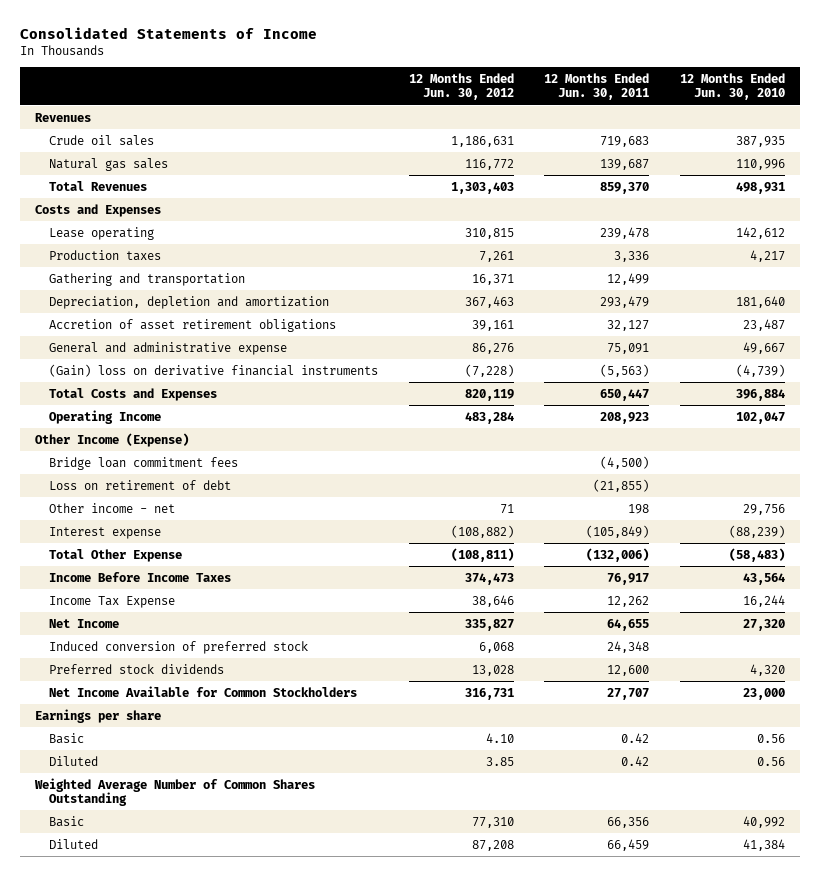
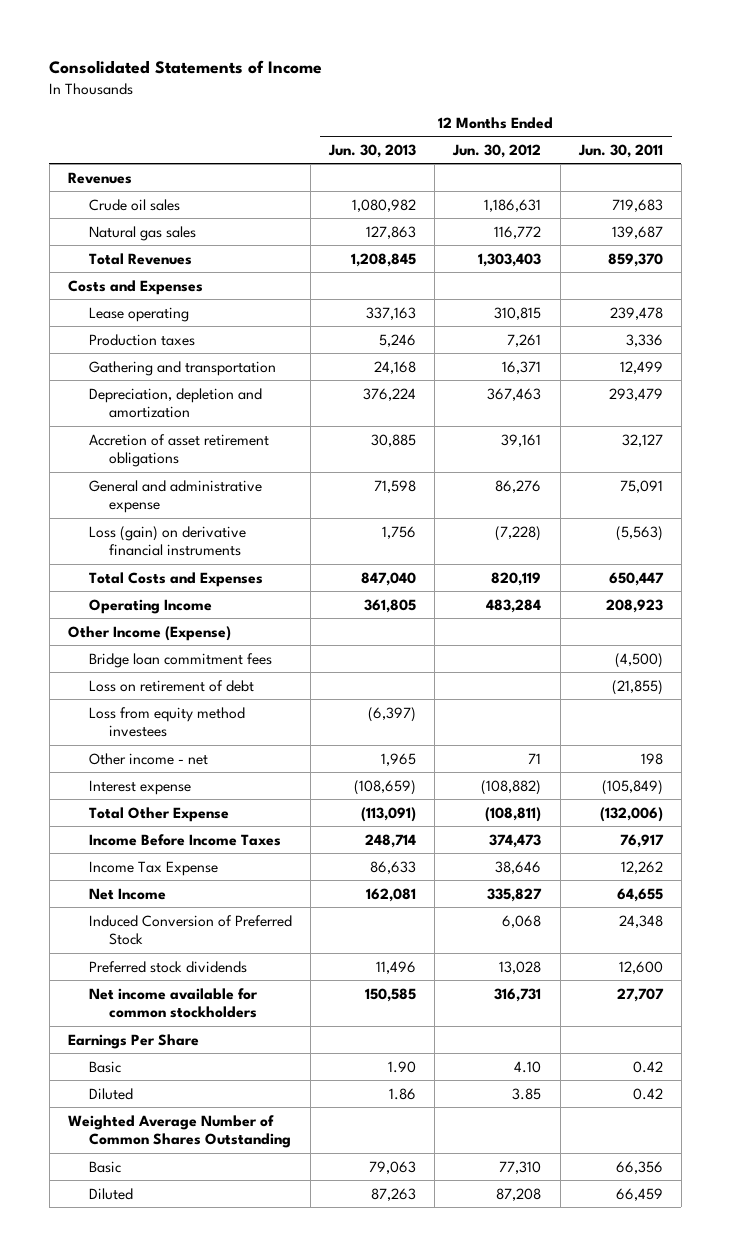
[680,73,786,101] 12 Months Ended Jun. 30, 2010 -> none
none -> [328,143,417,158] Jun. 30, 2013
[49,363,379,377] (Gain) loss on derivative financial instruments -> [88,525,246,557] Loss (gain) on derivative financial instruments
none -> [88,706,245,738] Loss from equity method investees
[49,640,309,654] Induced conversion of preferred stock -> [88,914,292,946] Induced Conversion of Preferred Stock
[49,685,358,697] Net Income Available for Common Stockholders -> [88,987,258,1019] Net income available for common stockholders
[35,708,162,723] Earnings per share -> [68,1033,200,1049] Earnings Per Share

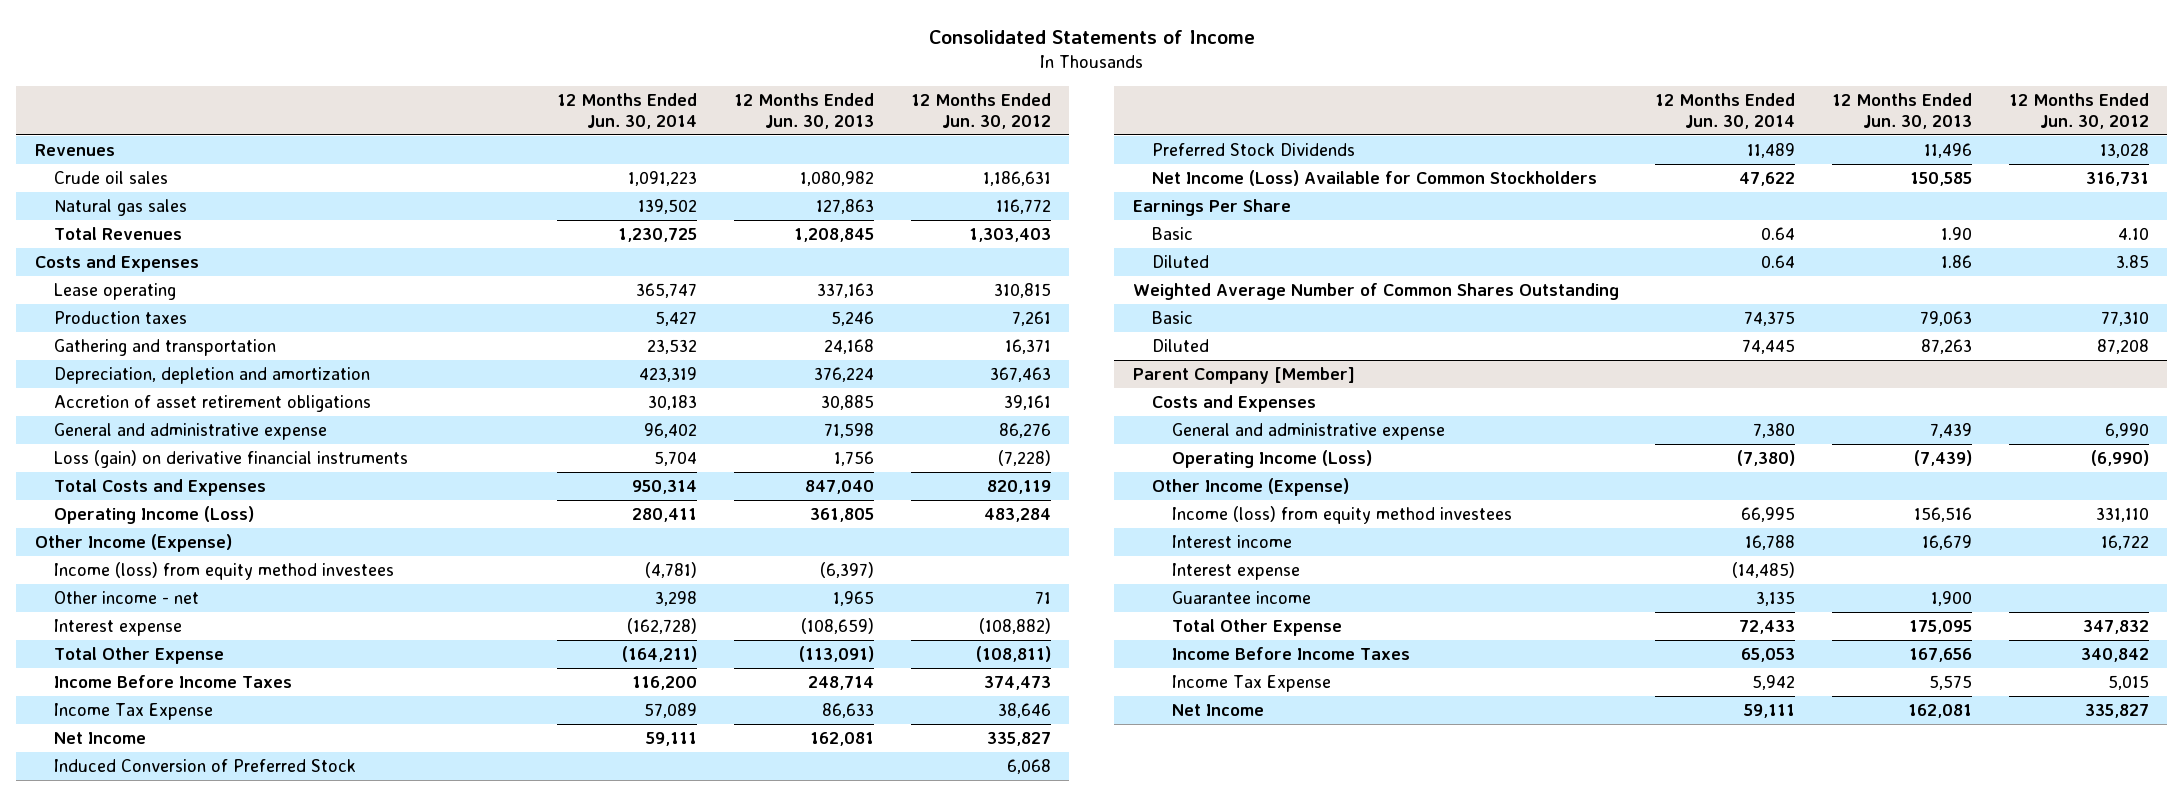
[577,143,663,158] Jun. 30, 2011 -> none
none -> [557,92,698,129] 12 Months Ended Jun. 30, 2014
[88,598,212,614] Operating Income -> [54,505,255,524] Operating Income (Loss)
[88,652,272,668] Bridge loan commitment fees -> none
[88,679,254,692] Loss on retirement of debt -> none
[88,706,245,738] Loss from equity method investees -> [54,561,395,580] Income (loss) from equity method investees
[88,960,247,973] Preferred stock dividends -> [1152,142,1356,156] Preferred Stock Dividends
[88,987,258,1019] Net income available for common stockholders -> [1152,169,1598,186] Net Income (Loss) Available for Common Stockholders
none -> [1132,366,1355,384] Parent Company [Member]
none -> [1152,394,1317,412] Costs and Expenses
none -> [1172,422,1446,440] General and administrative expense
none -> [1172,449,1373,468] Operating Income (Loss)
none -> [1152,477,1350,496] Other Income (Expense)
none -> [1172,505,1513,524] Income (loss) from equity method investees
none -> [1172,534,1293,548] Interest income
none -> [1172,562,1301,580] Interest expense
none -> [1172,590,1312,604] Guarantee income
none -> [1172,618,1343,636] Total Other Expense
none -> [1172,646,1411,660] Income Before Income Taxes
none -> [1172,674,1332,692] Income Tax Expense
none -> [1172,703,1265,716] Net Income

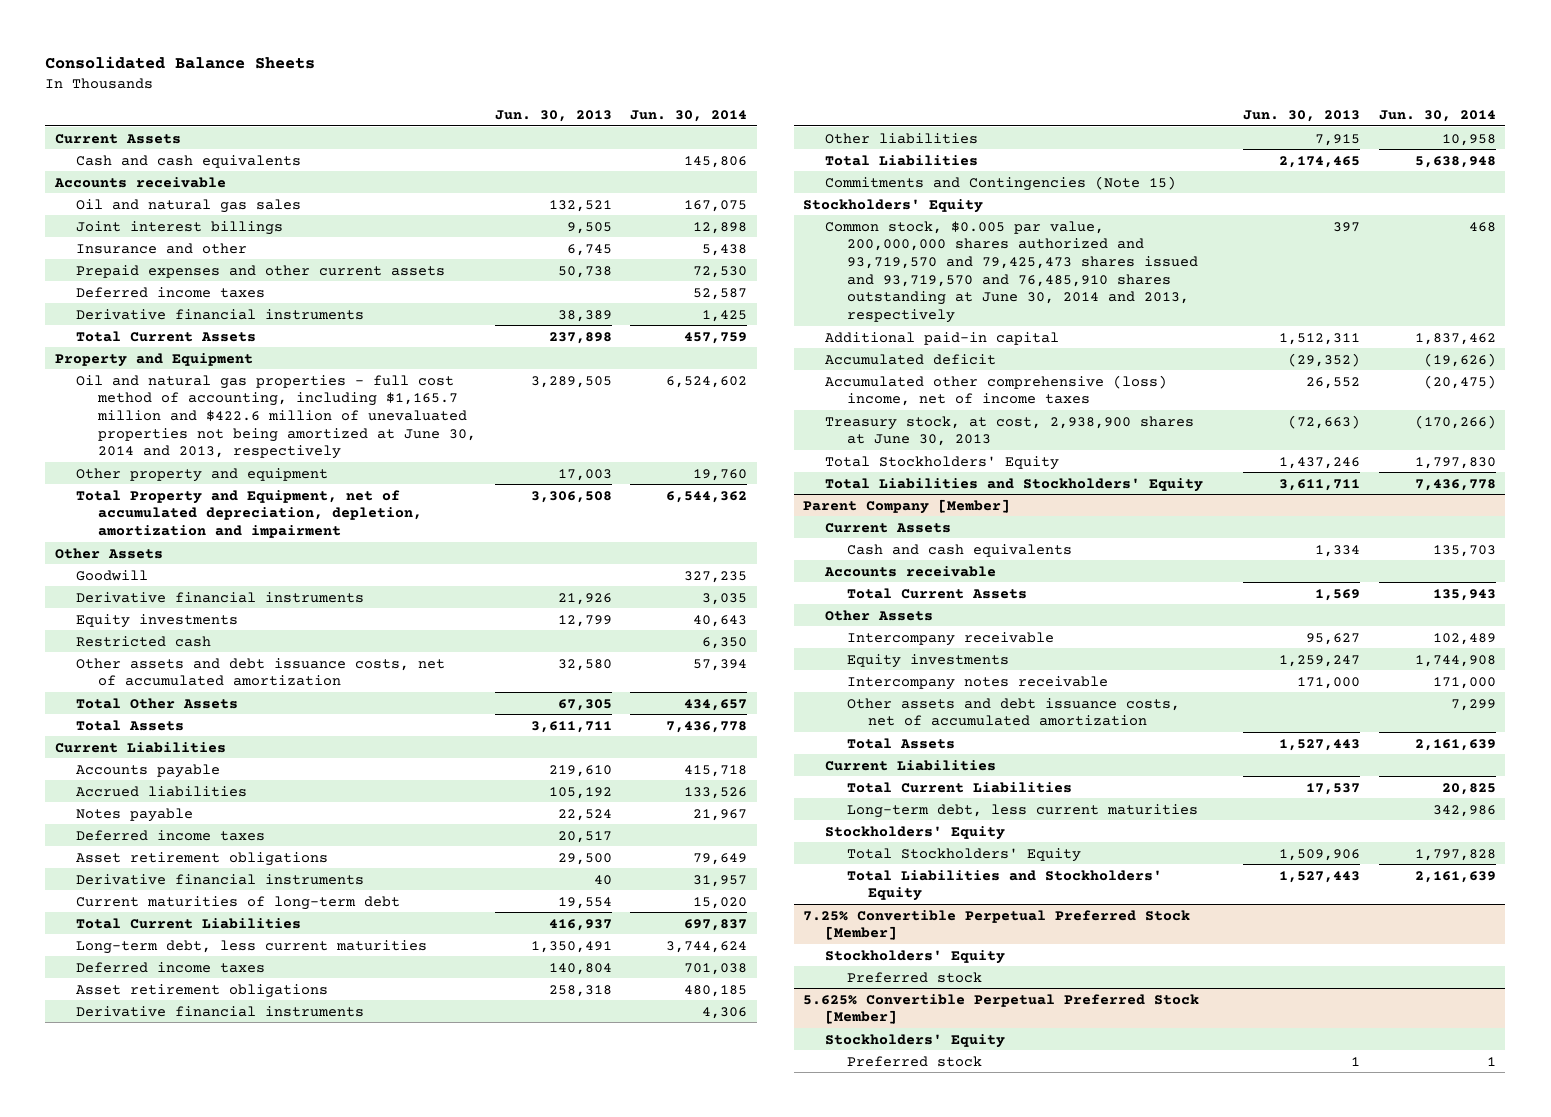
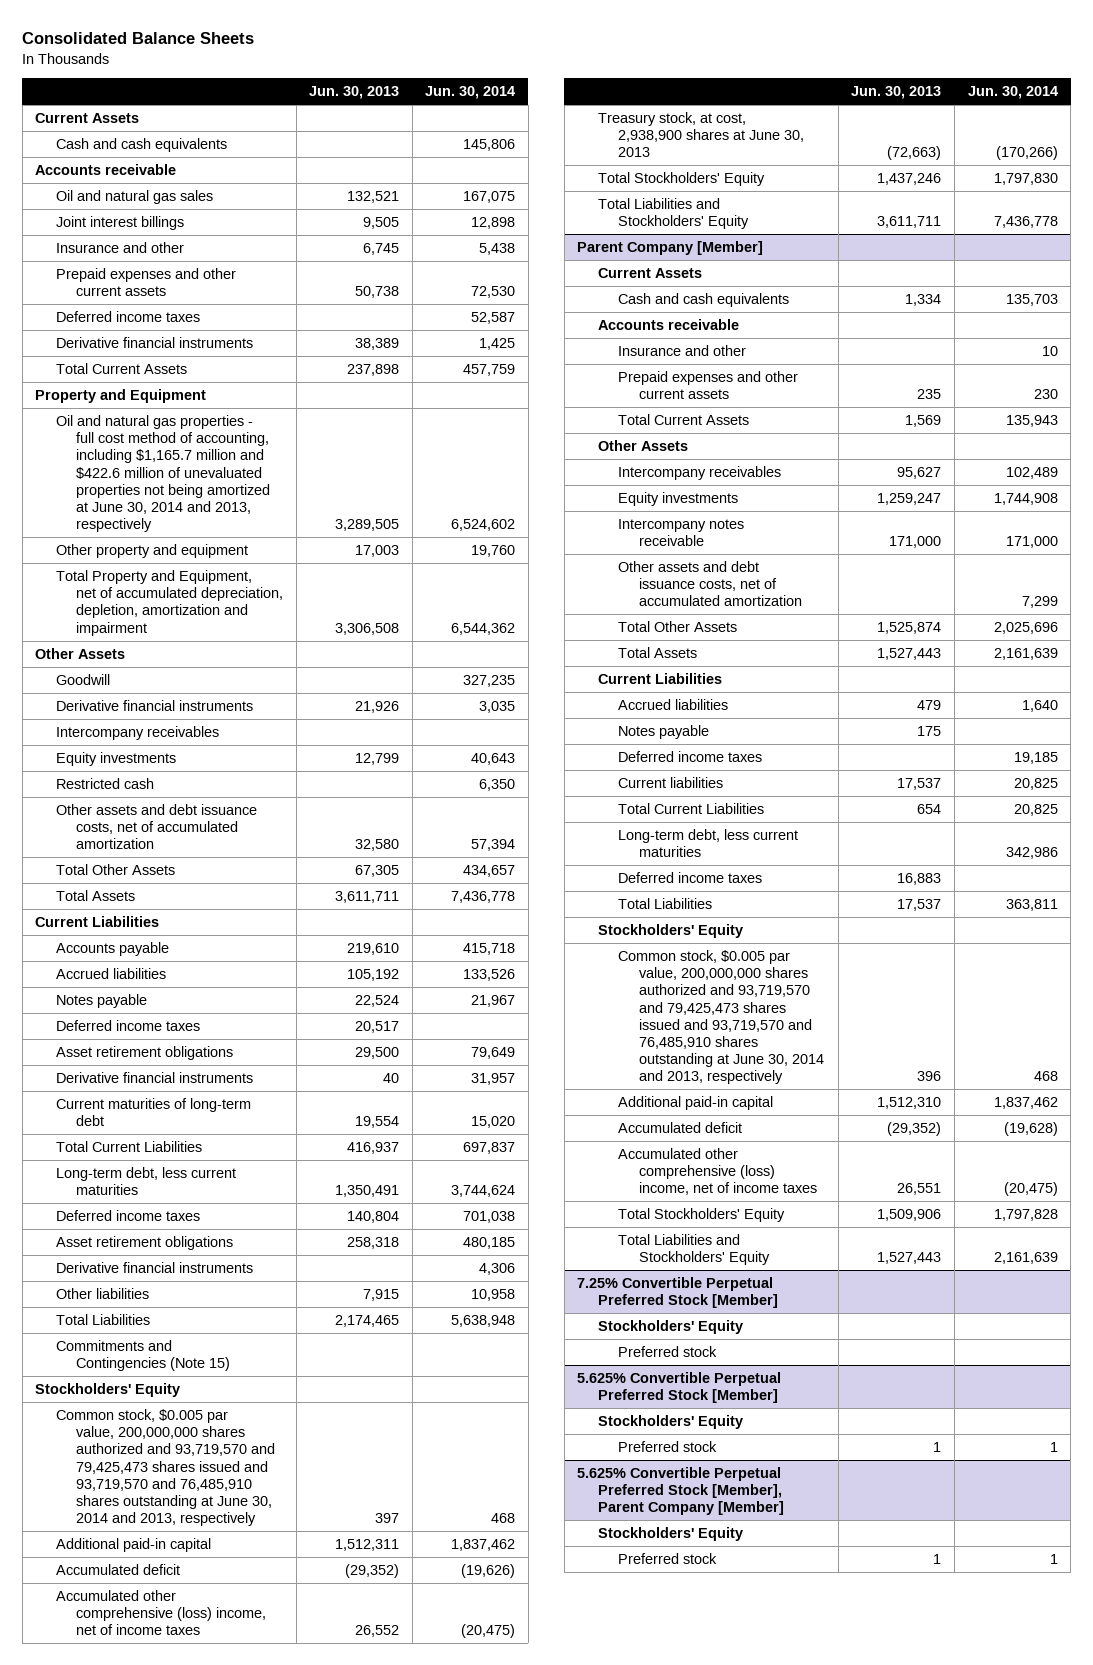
none -> [55,726,219,741] Intercompany receivables
none -> [618,345,747,357] Insurance and other
none -> [618,371,799,400] Prepaid expenses and other current assets
[846,631,1054,646] Intercompany receivable -> [618,466,782,481] Intercompany receivables
none -> [618,621,738,633] Total Other Assets
none -> [618,699,729,711] Accrued liabilities
none -> [618,725,710,740] Notes payable
none -> [618,751,763,763] Deferred income taxes
none -> [618,777,724,789] Current liabilities
[1306,782,1361,795] 17,537 -> [917,804,942,815] 654
none -> [618,872,763,884] Deferred income taxes
none -> [618,898,713,910] Total Liabilities
none -> [618,950,824,1085] Common stock, $0.005 par value, 200,000,000 shares authorized and 93,719,570 and 79,425,473 shares issued and 93,719,570 and 76,485,910 shares outstanding at June 30, 2014 and 2013, respectively
none -> [618,1096,774,1111] Additional paid-in capital
none -> [618,1122,743,1134] Accumulated deficit
none -> [618,1148,817,1196] Accumulated other comprehensive (loss) income, net of income taxes
none -> [577,1467,784,1516] 5.625% Convertible Perpetual Preferred Stock [Member], Parent Company [Member]
none -> [597,1527,743,1542] Stockholders' Equity
none -> [618,1553,718,1565] Preferred stock

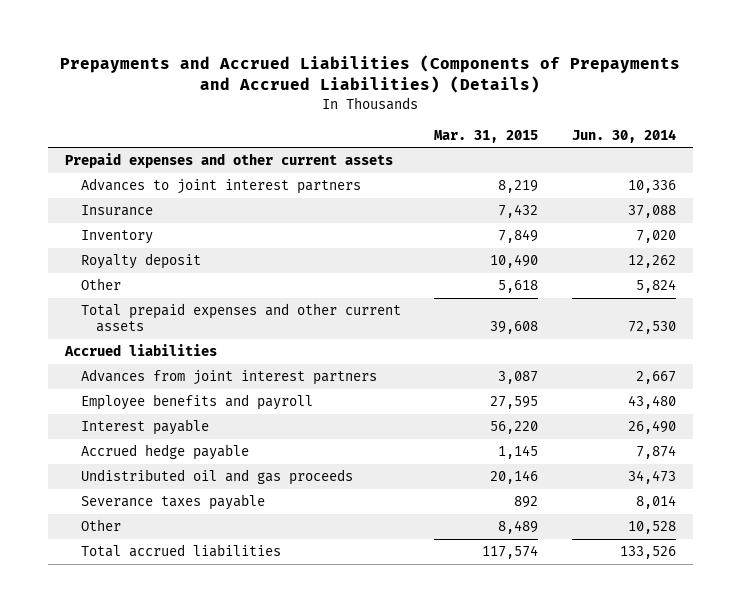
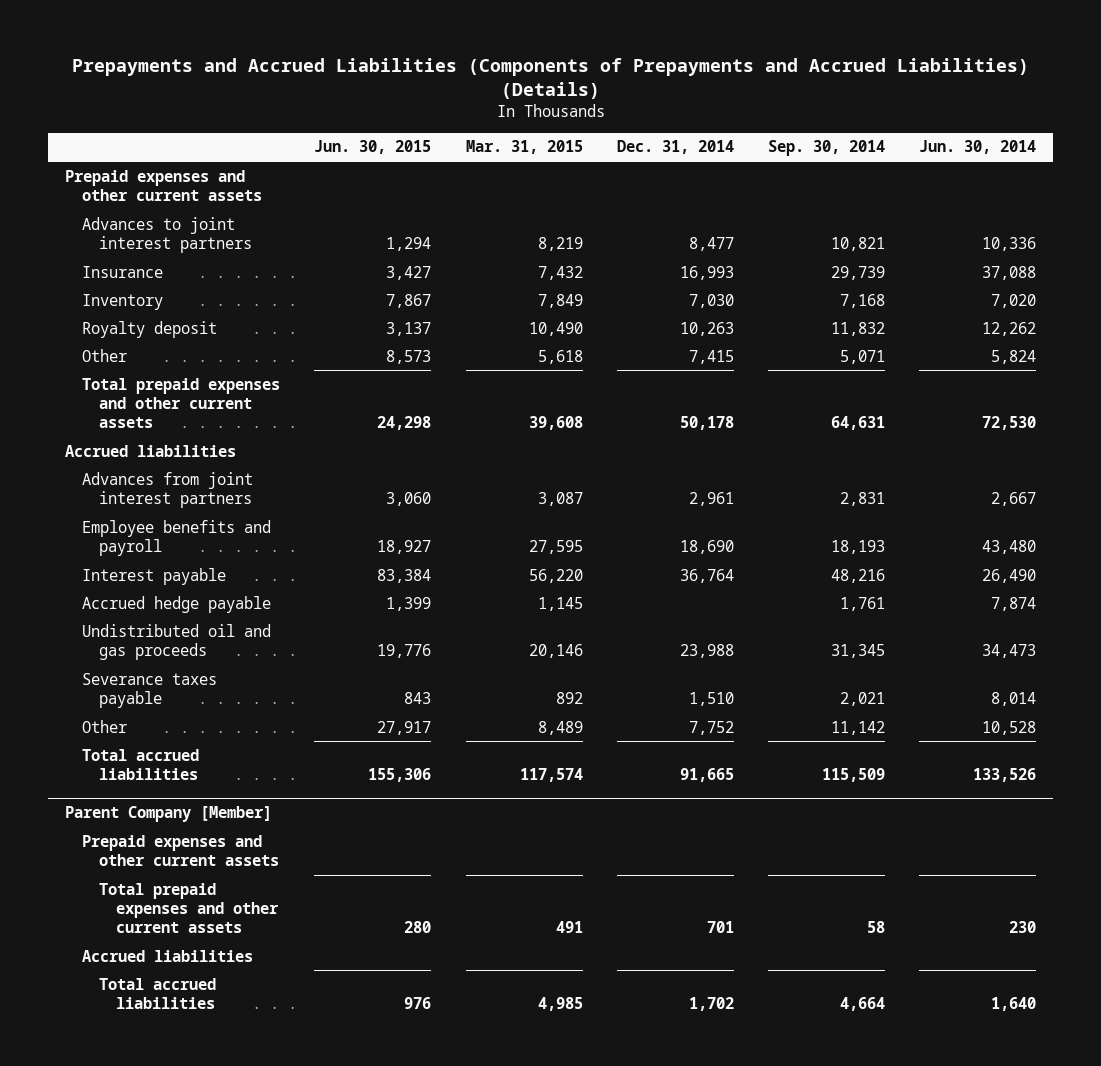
none -> [314,140,432,155] Jun. 30, 2015
none -> [616,140,734,155] Dec. 31, 2014
none -> [767,140,885,157] Sep. 30, 2014
none -> [65,806,273,823] Parent Company [Member]
none -> [82,834,280,867] Prepaid expenses and other current assets
none -> [99,882,280,934] Total prepaid expenses and other current assets
none -> [82,949,254,962] Accrued liabilities
none -> [99,977,217,1010] Total accrued liabilities

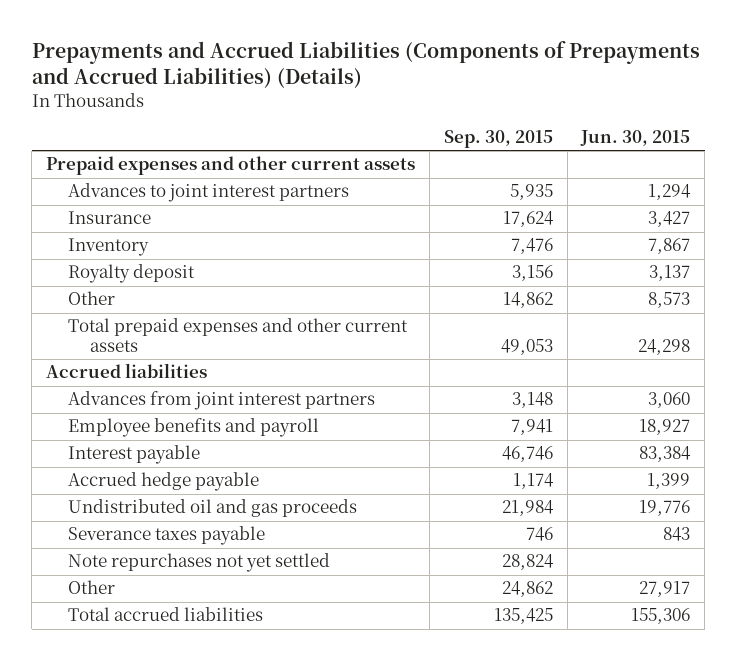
[465,140,583,155] Mar. 31, 2015 -> none
[616,140,734,155] Dec. 31, 2014 -> none
[767,140,885,157] Sep. 30, 2014 -> none
[919,140,1037,155] Jun. 30, 2014 -> none
none -> [443,130,553,149] Sep. 30, 2015
none -> [67,553,330,573] Note repurchases not yet settled
[65,806,273,823] Parent Company [Member] -> none
[82,834,280,867] Prepaid expenses and other current assets -> none
[99,882,280,934] Total prepaid expenses and other current assets -> none
[82,949,254,962] Accrued liabilities -> none
[99,977,217,1010] Total accrued liabilities -> none

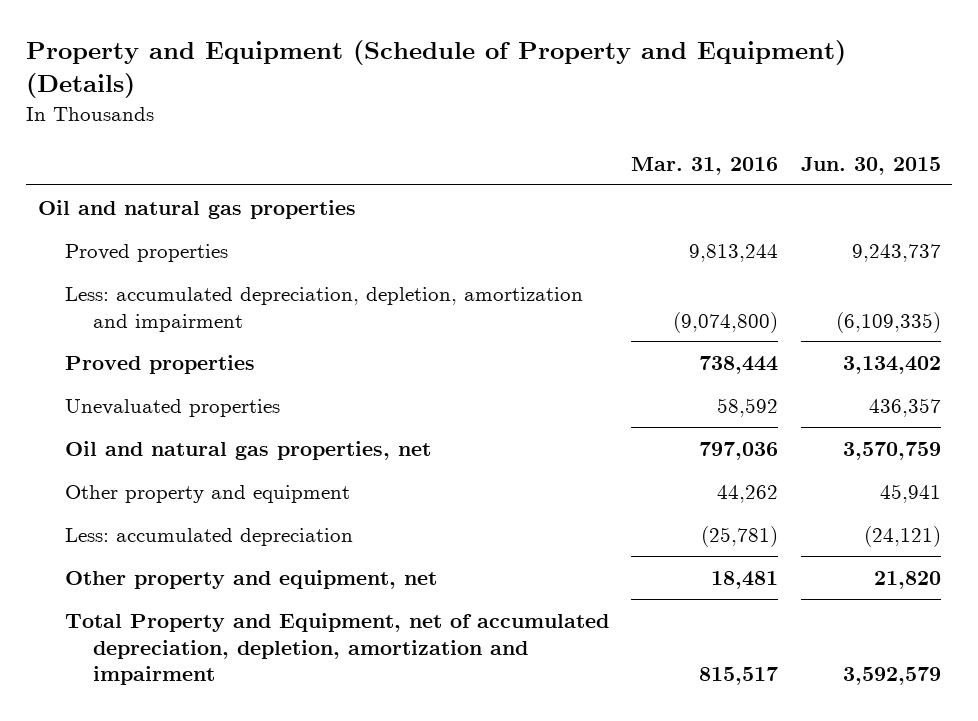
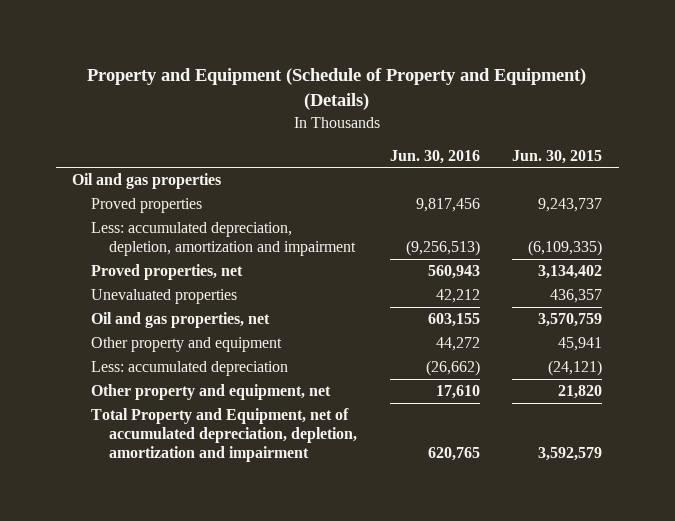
[631,156,779,175] Mar. 31, 2016 -> none
none -> [389,149,480,164] Jun. 30, 2016
[37,199,356,219] Oil and natural gas properties -> [72,173,222,190] Oil and gas properties
[65,354,256,374] Proved properties -> [90,264,243,281] Proved properties, net
[65,440,432,460] Oil and natural gas properties, net -> [90,312,270,329] Oil and gas properties, net

